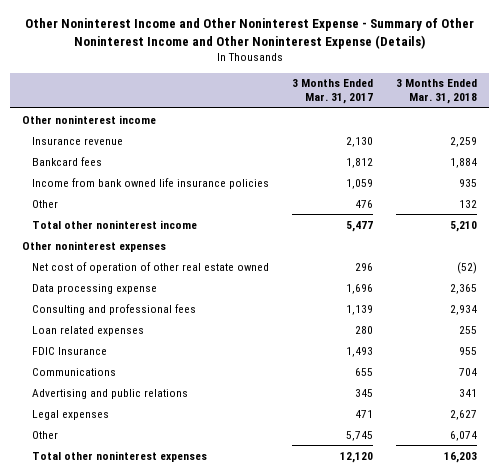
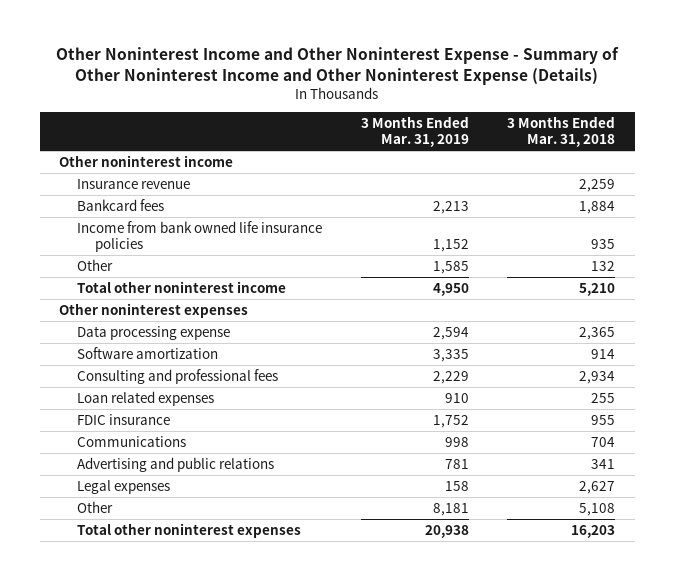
[292,79,374,104] 3 Months Ended Mar. 31, 2017 -> none
none -> [360,116,469,148] 3 Months Ended Mar. 31, 2019
[31,261,269,273] Net cost of operation of other real estate owned -> none
none -> [76,346,218,359] Software amortization
[31,346,107,355] FDIC Insurance -> [76,413,170,425] FDIC insurance
[450,430,478,441] 6,074 -> [579,502,616,516] 5,108

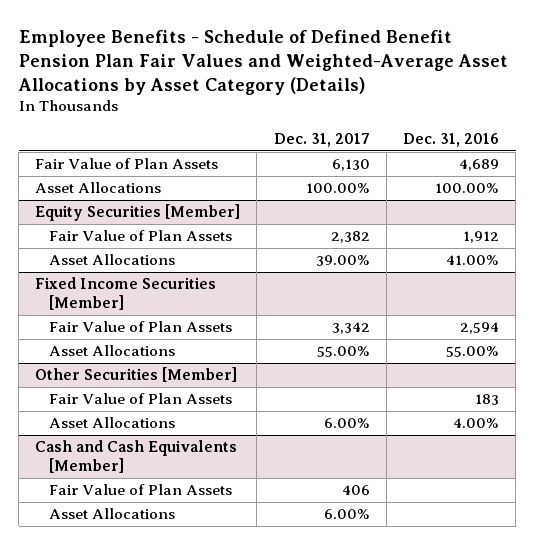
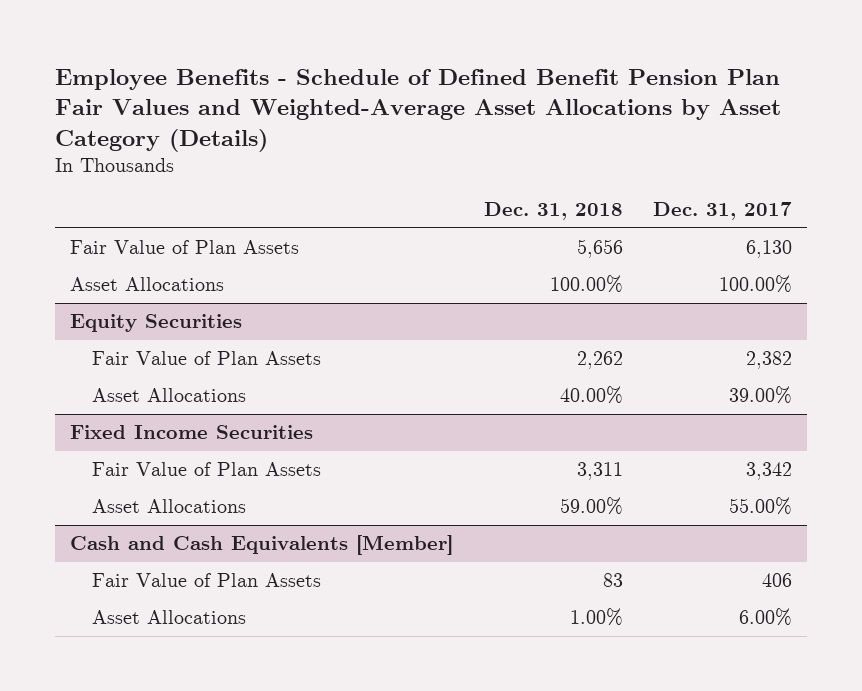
[402,133,499,148] Dec. 31, 2016 -> none
none -> [483,202,623,221] Dec. 31, 2018
[35,204,241,222] Equity Securities [Member] -> [70,314,243,333] Equity Securities
[35,277,217,311] Fixed Income Securities [Member] -> [70,425,314,440] Fixed Income Securities
[35,367,238,383] Other Securities [Member] -> none
[48,393,232,405] Fair Value of Plan Assets -> none
[48,417,175,429] Asset Allocations -> none

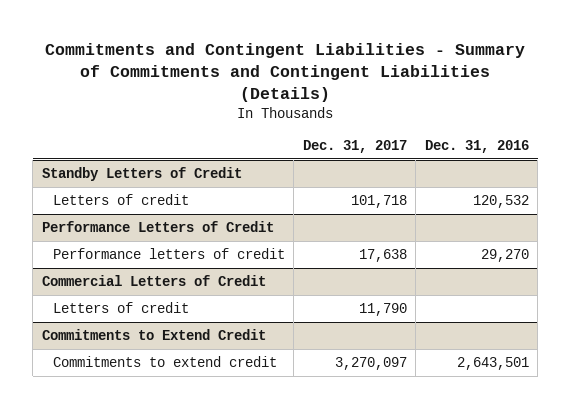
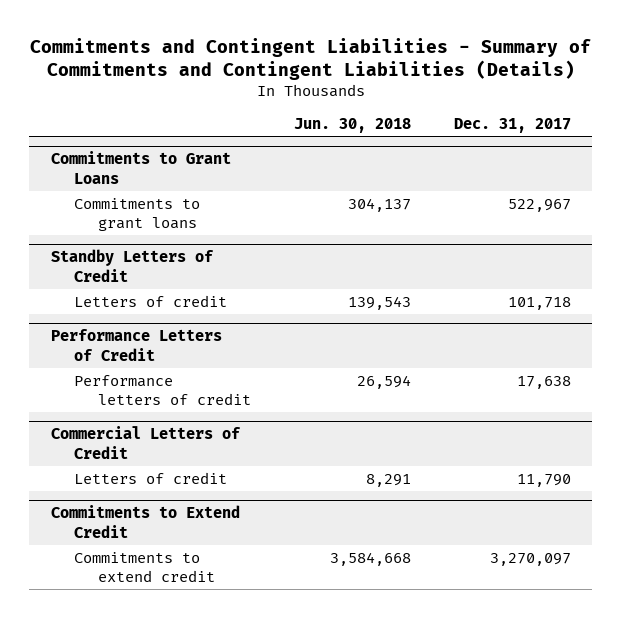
[424,139,529,153] Dec. 31, 2016 -> none
none -> [293,118,411,134] Jun. 30, 2018
none -> [50,151,231,184] Commitments to Grant Loans
none -> [74,197,201,231] Commitments to grant loans

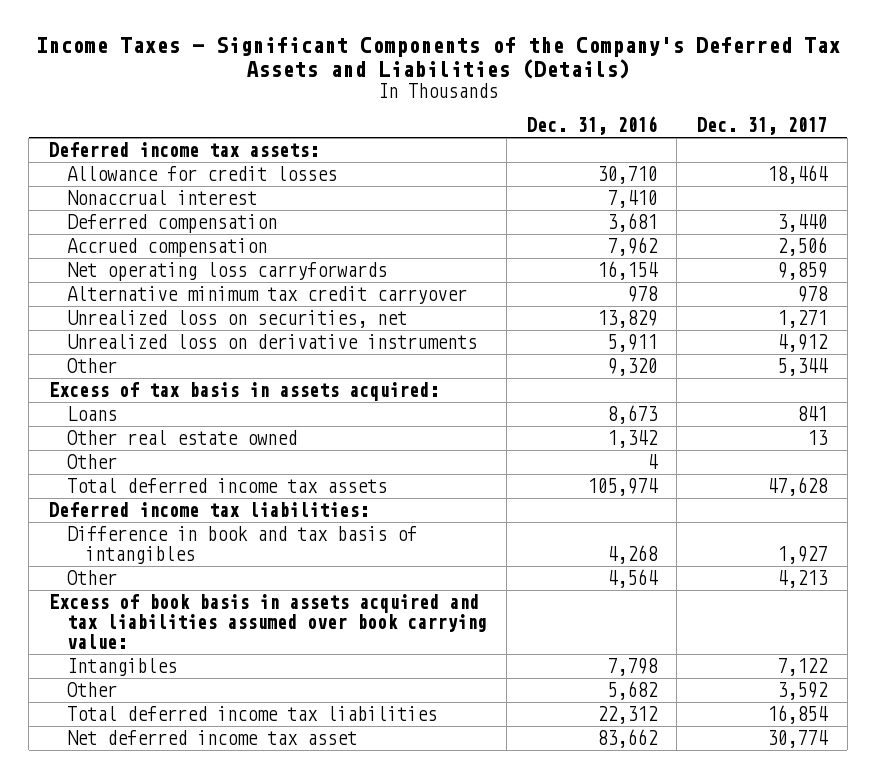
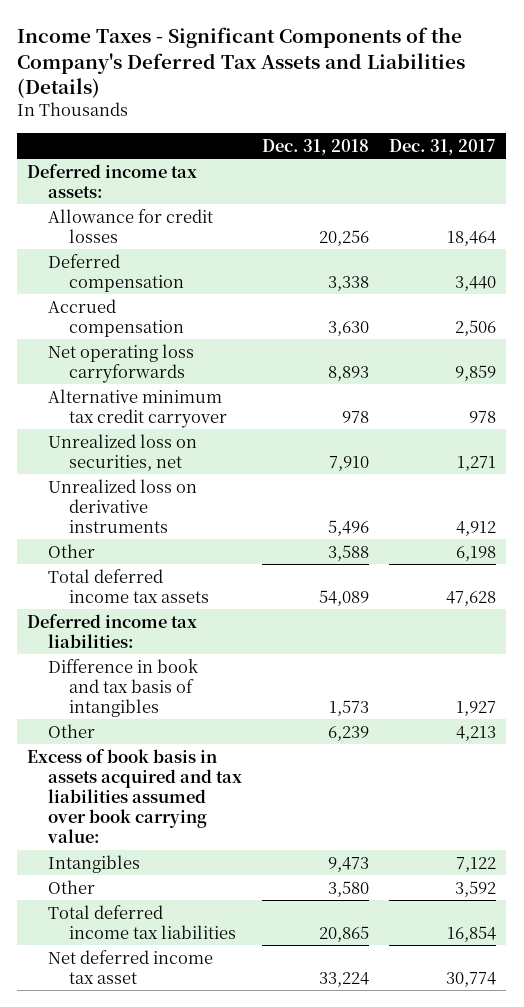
[526,116,657,136] Dec. 31, 2016 -> none
none -> [262,138,370,155] Dec. 31, 2018
[66,190,257,206] Nonaccrual interest -> none
[48,382,439,402] Excess of tax basis in assets acquired: -> none
[66,406,117,422] Loans -> none
[66,430,297,446] Other real estate owned -> none
[66,454,117,470] Other -> none
[777,358,829,377] 5,344 -> [456,545,497,561] 6,198

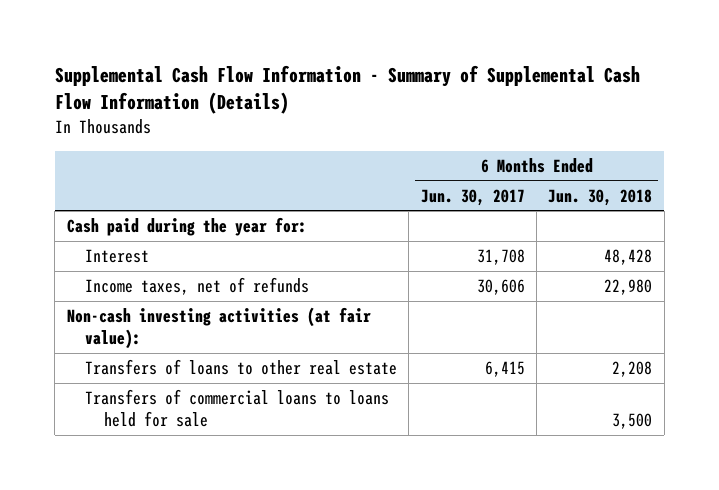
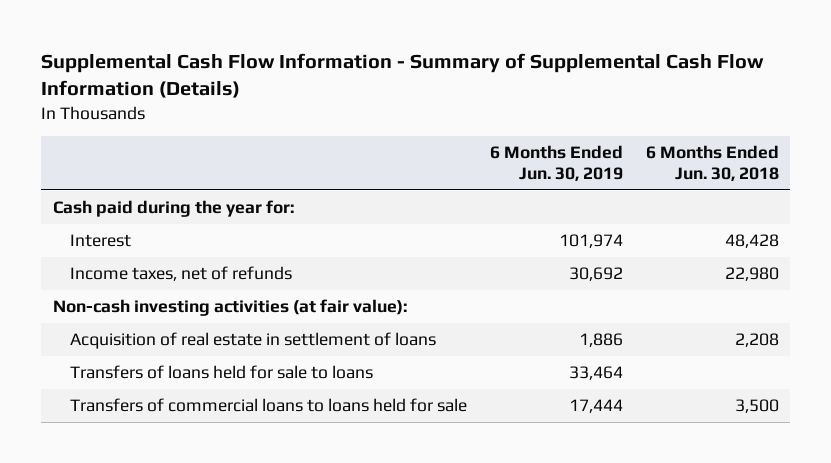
[420,188,525,206] Jun. 30, 2017 -> none
none -> [490,145,624,181] 6 Months Ended Jun. 30, 2019
[85,359,398,376] Transfers of loans to other real estate -> [70,332,437,350] Acquisition of real estate in settlement of loans
none -> [70,365,374,380] Transfers of loans held for sale to loans

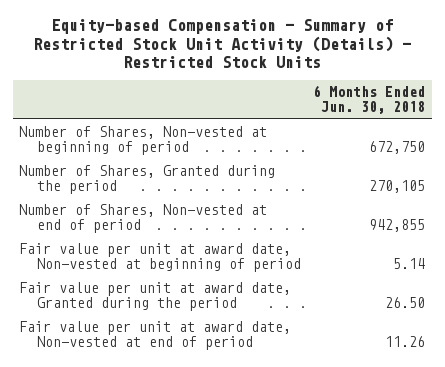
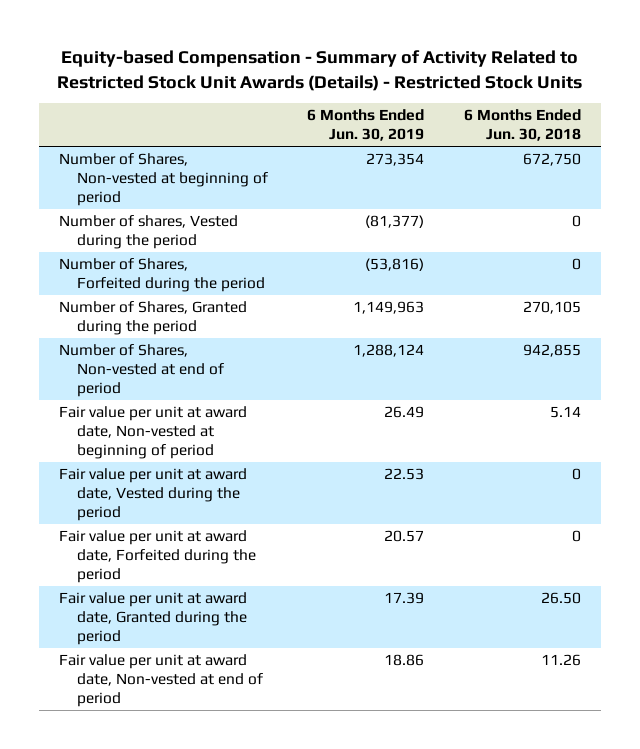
[33,19,412,69] Equity-based Compensation - Summary of Restricted Stock Unit Activity (Details) - Restricted Stock Units -> [57,50,583,91] Equity-based Compensation - Summary of Activity Related to Restricted Stock Unit Awards (Details) - Restricted Stock Units
none -> [307,109,425,142] 6 Months Ended Jun. 30, 2019
none -> [59,215,239,249] Number of shares, Vested during the period
none -> [59,258,265,292] Number of Shares, Forfeited during the period
none -> [59,468,248,521] Fair value per unit at award date, Vested during the period
none -> [59,530,256,583] Fair value per unit at award date, Forfeited during the period

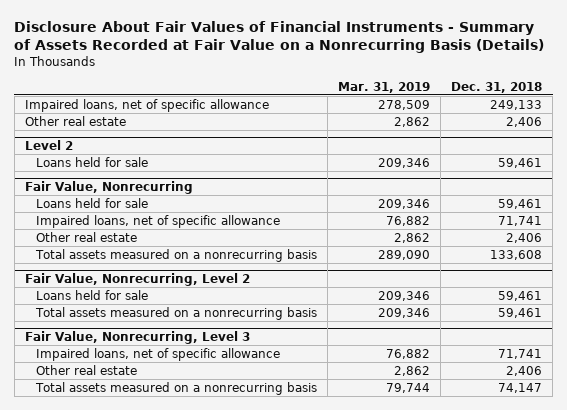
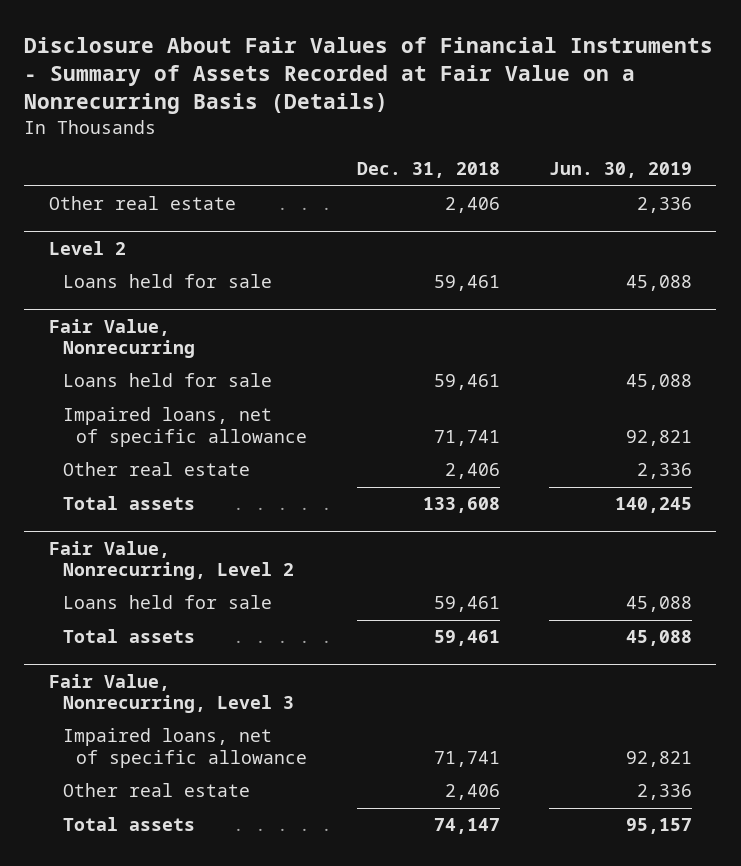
[337,81,430,93] Mar. 31, 2019 -> none
none -> [548,162,692,179] Jun. 30, 2019
[24,98,269,112] Impaired loans, net of specific allowance -> none
[34,248,317,262] Total assets measured on a nonrecurring basis -> [62,496,195,511] Total assets
[34,306,317,320] Total assets measured on a nonrecurring basis -> [62,629,195,644] Total assets
[34,381,317,395] Total assets measured on a nonrecurring basis -> [62,817,195,832] Total assets

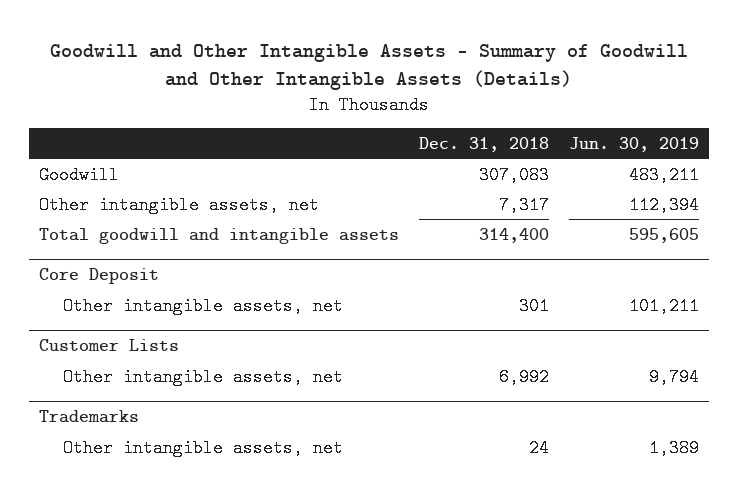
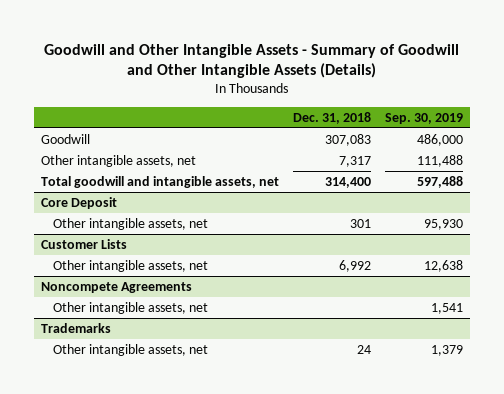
[568,136,699,152] Jun. 30, 2019 -> none
none -> [384,112,463,124] Sep. 30, 2019
[38,227,399,244] Total goodwill and intangible assets -> [41,175,280,188] Total goodwill and intangible assets, net
none -> [41,281,193,293] Noncompete Agreements
none -> [53,301,209,314] Other intangible assets, net

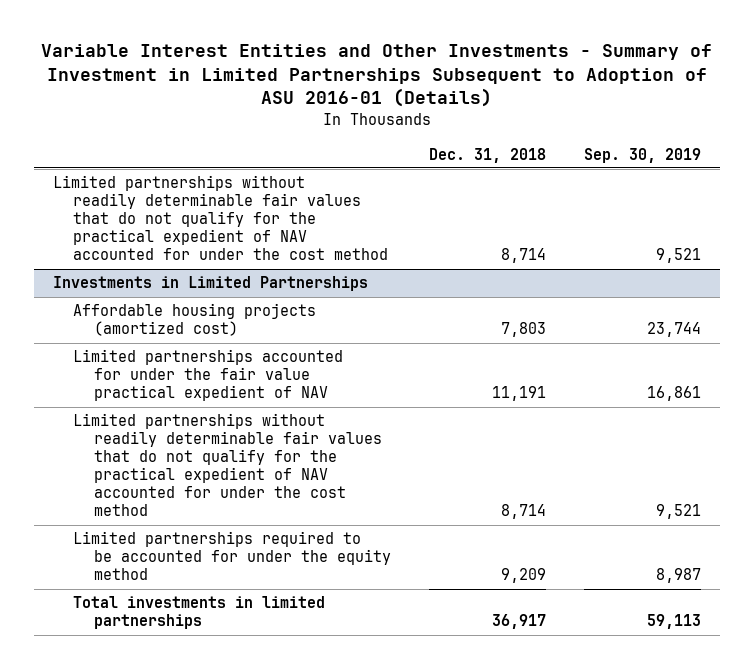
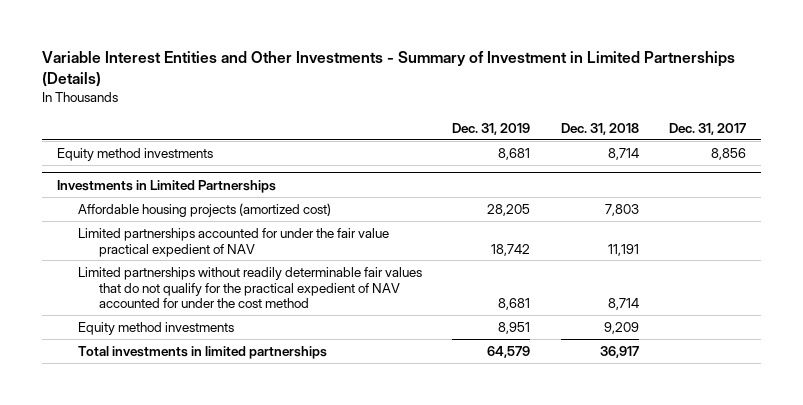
[40,44,712,108] Variable Interest Entities and Other Investments - Summary of Investment in Limited Partnerships Subsequent to Adoption of ASU 2016-01 (Details) -> [41,50,735,88] Variable Interest Entities and Other Investments - Summary of Investment in Limited Partnerships (Details)
[584,147,702,163] Sep. 30, 2019 -> none
none -> [452,122,531,135] Dec. 31, 2019
none -> [668,122,746,135] Dec. 31, 2017
[52,175,389,261] Limited partnerships without readily determinable fair values that do not qualify for the practical expedient of NAV accounted for under the cost method -> [56,147,213,161] Equity method investments
[73,531,391,581] Limited partnerships required to be accounted for under the equity method -> [78,321,235,335] Equity method investments

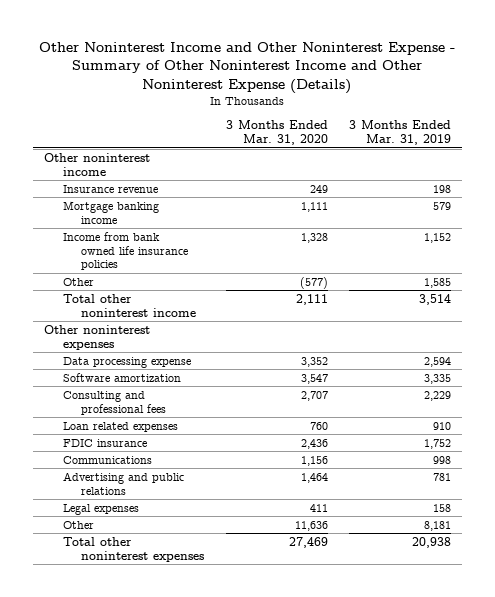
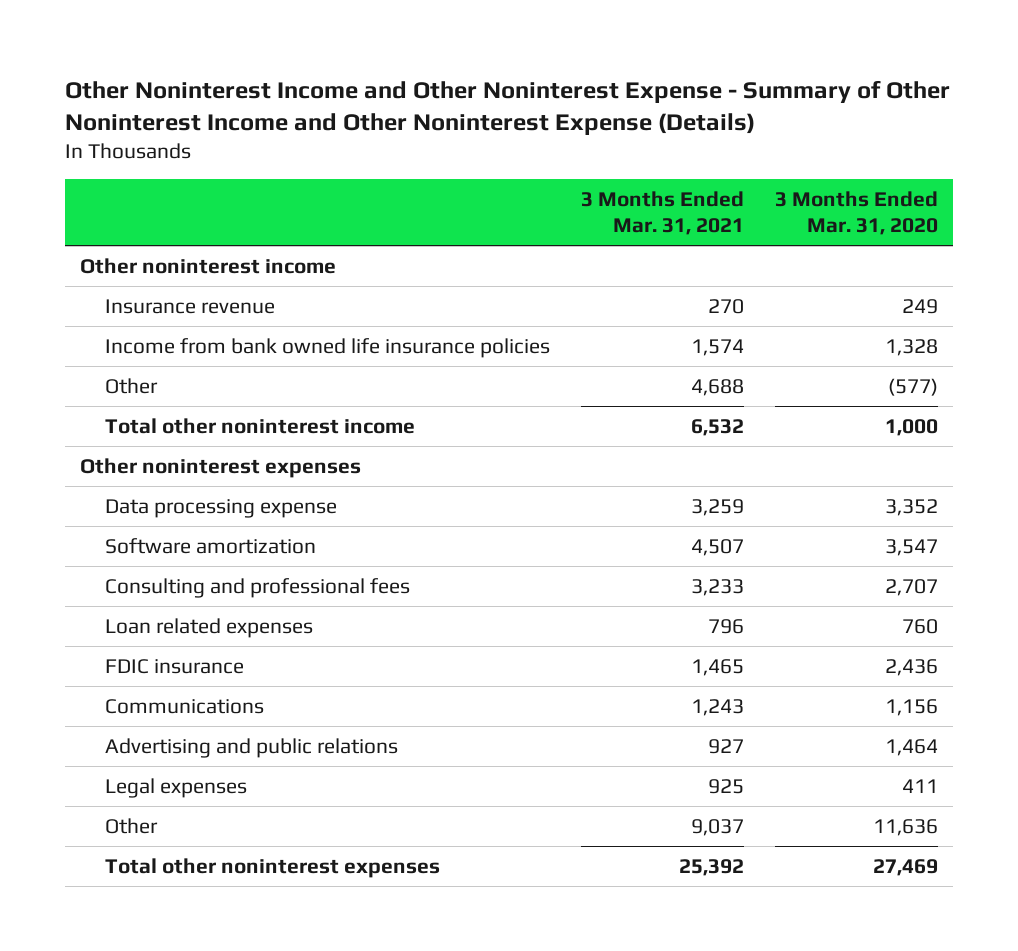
[348,120,451,146] 3 Months Ended Mar. 31, 2019 -> none
none -> [580,191,744,236] 3 Months Ended Mar. 31, 2021
[62,200,159,224] Mortgage banking income -> none
[295,293,328,305] 2,111 -> [884,418,938,436] 1,000

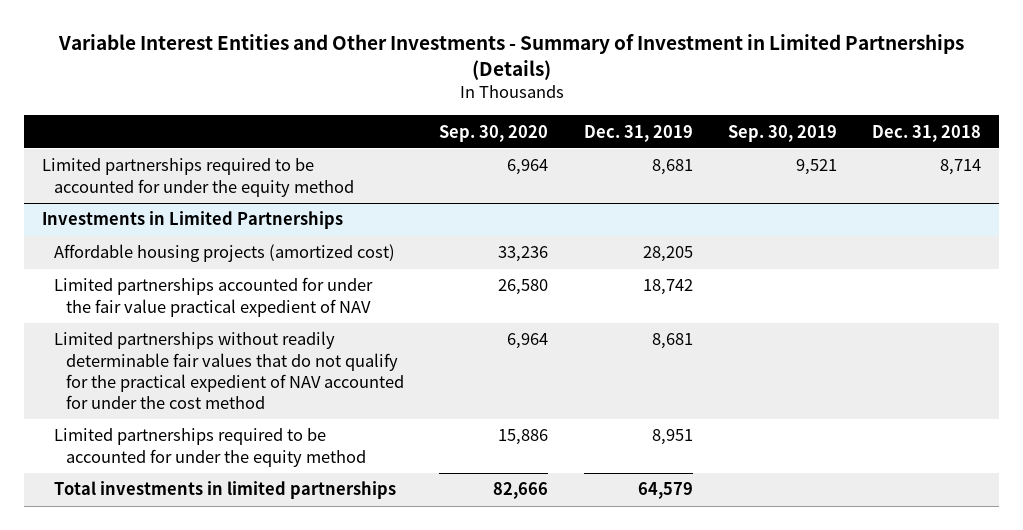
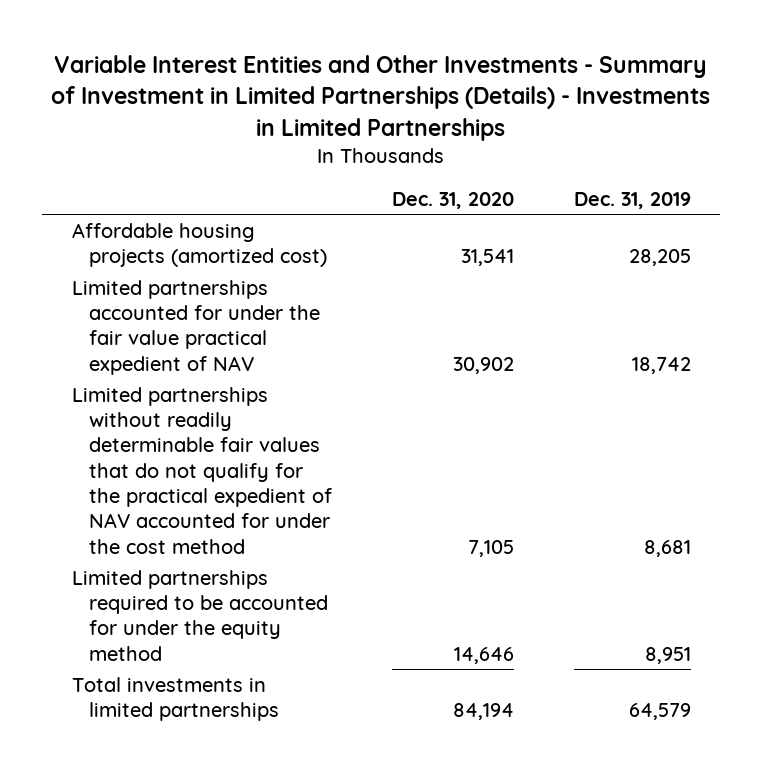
[57,33,964,80] Variable Interest Entities and Other Investments - Summary of Investment in Limited Partnerships (Details) -> [51,55,711,141] Variable Interest Entities and Other Investments - Summary of Investment in Limited Partnerships (Details) - Investments in Limited Partnerships
[439,124,549,142] Sep. 30, 2020 -> none
[728,124,838,142] Sep. 30, 2019 -> none
[872,124,982,142] Dec. 31, 2018 -> none
none -> [391,191,514,209] Dec. 31, 2020
[41,158,354,197] Limited partnerships required to be accounted for under the equity method -> none
[41,211,343,230] Investments in Limited Partnerships -> none

